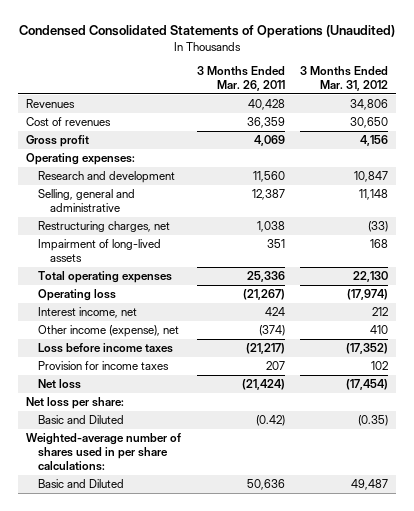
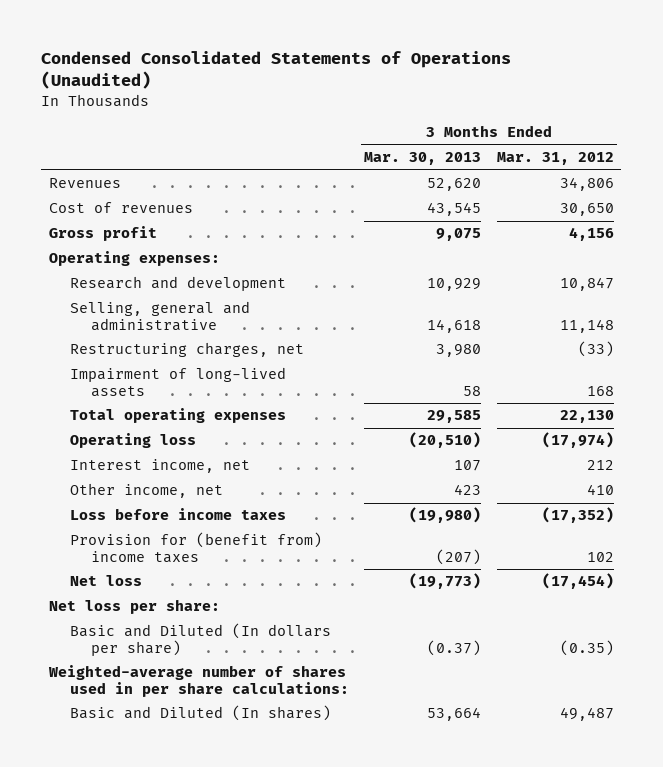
[196,65,285,91] 3 Months Ended Mar. 26, 2011 -> none
none -> [364,152,482,166] Mar. 30, 2013
[37,324,179,337] Other income (expense), net -> [70,483,224,499] Other income, net
[37,360,169,370] Provision for income taxes -> [70,532,323,564] Provision for (benefit from) income taxes
[37,414,124,424] Basic and Diluted -> [70,623,332,657] Basic and Diluted (In dollars per share)
[37,478,124,488] Basic and Diluted -> [70,705,332,722] Basic and Diluted (In shares)

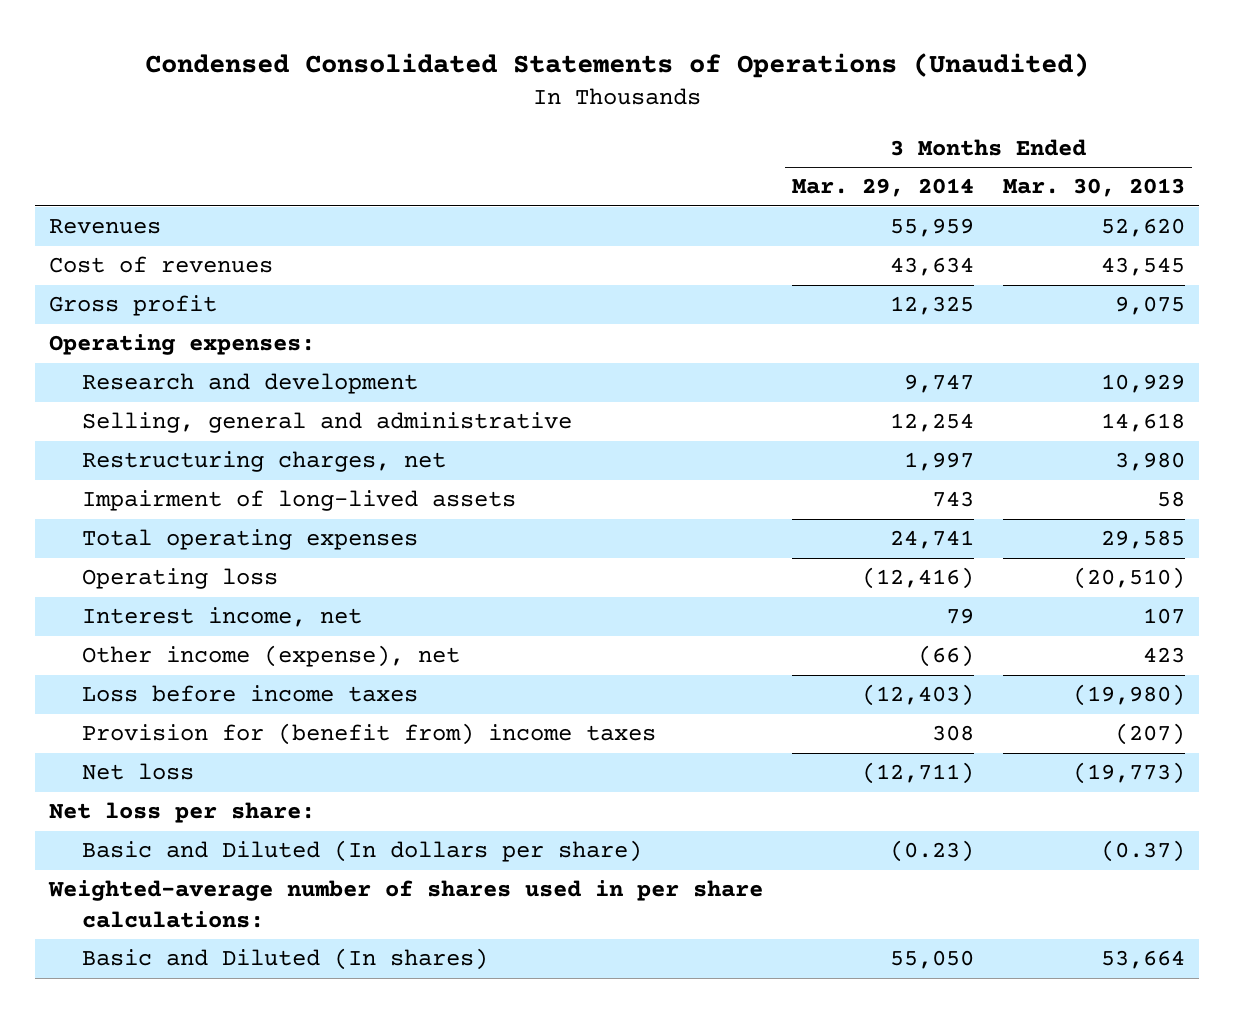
[496,152,614,166] Mar. 31, 2012 -> none
none -> [792,178,975,198] Mar. 29, 2014
[70,483,224,499] Other income, net -> [81,645,460,668] Other income (expense), net

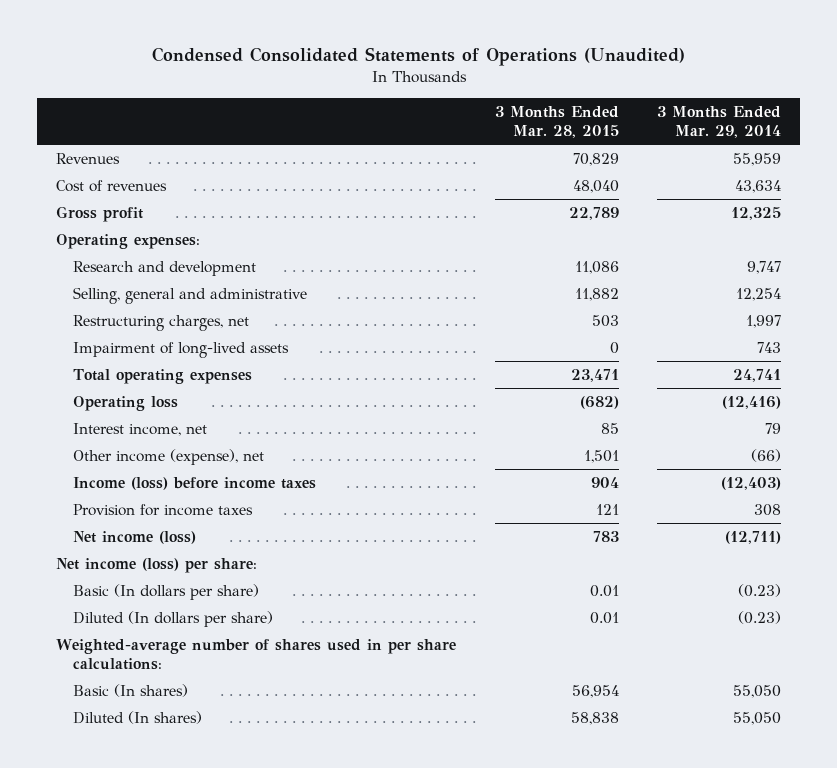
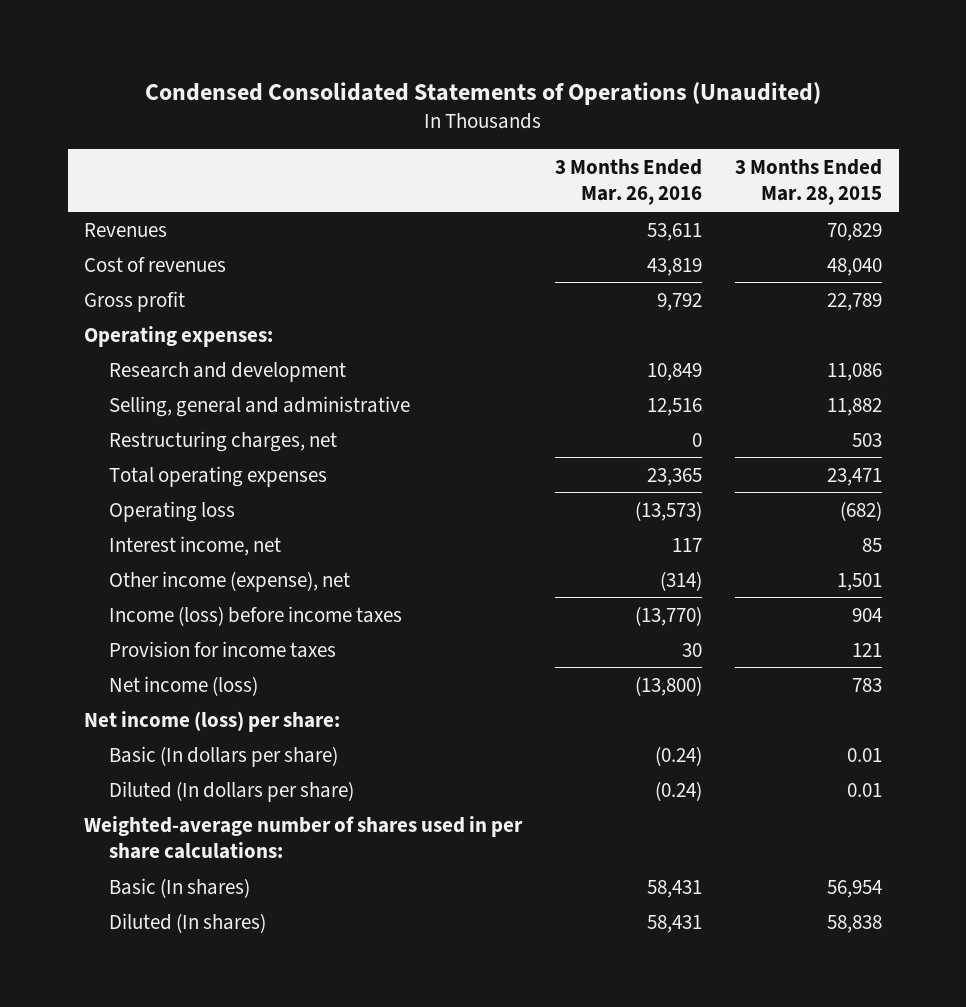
[657,105,782,138] 3 Months Ended Mar. 29, 2014 -> none
none -> [555,159,703,206] 3 Months Ended Mar. 26, 2016
[72,341,289,358] Impairment of long-lived assets -> none

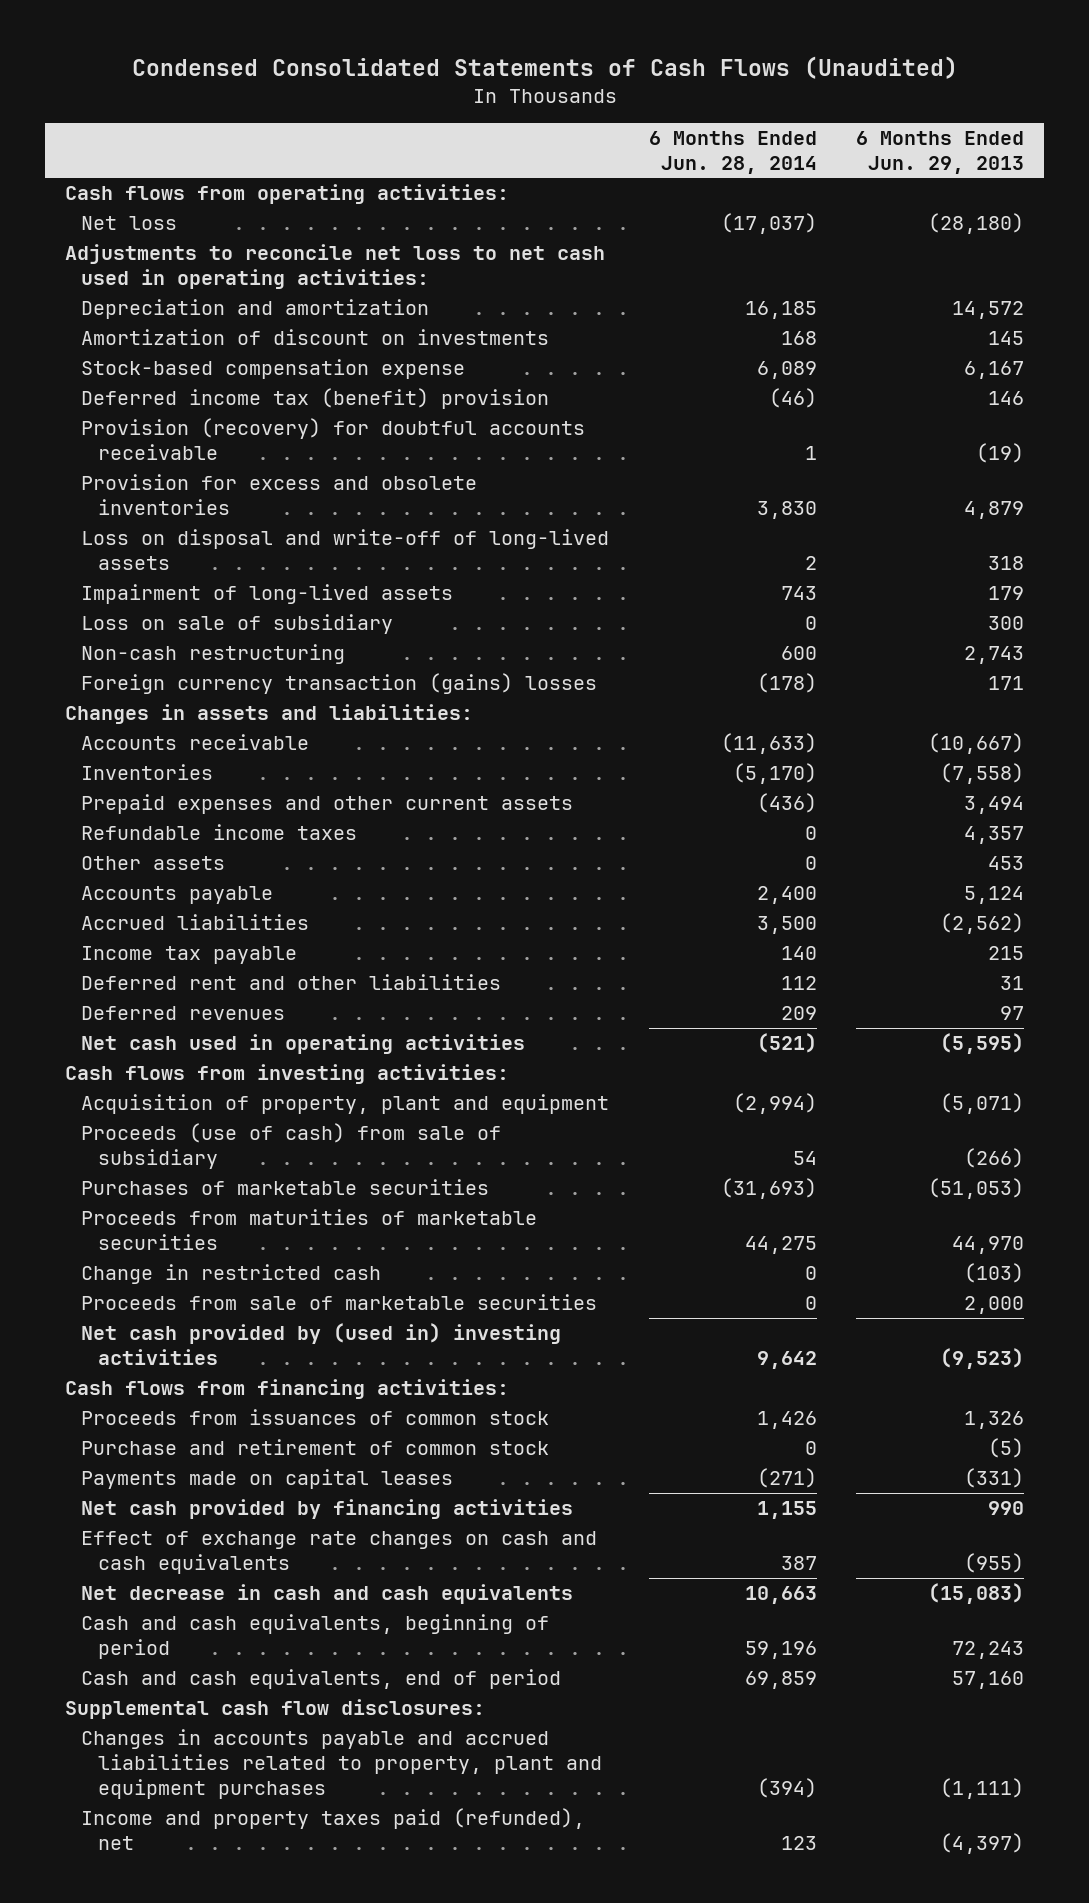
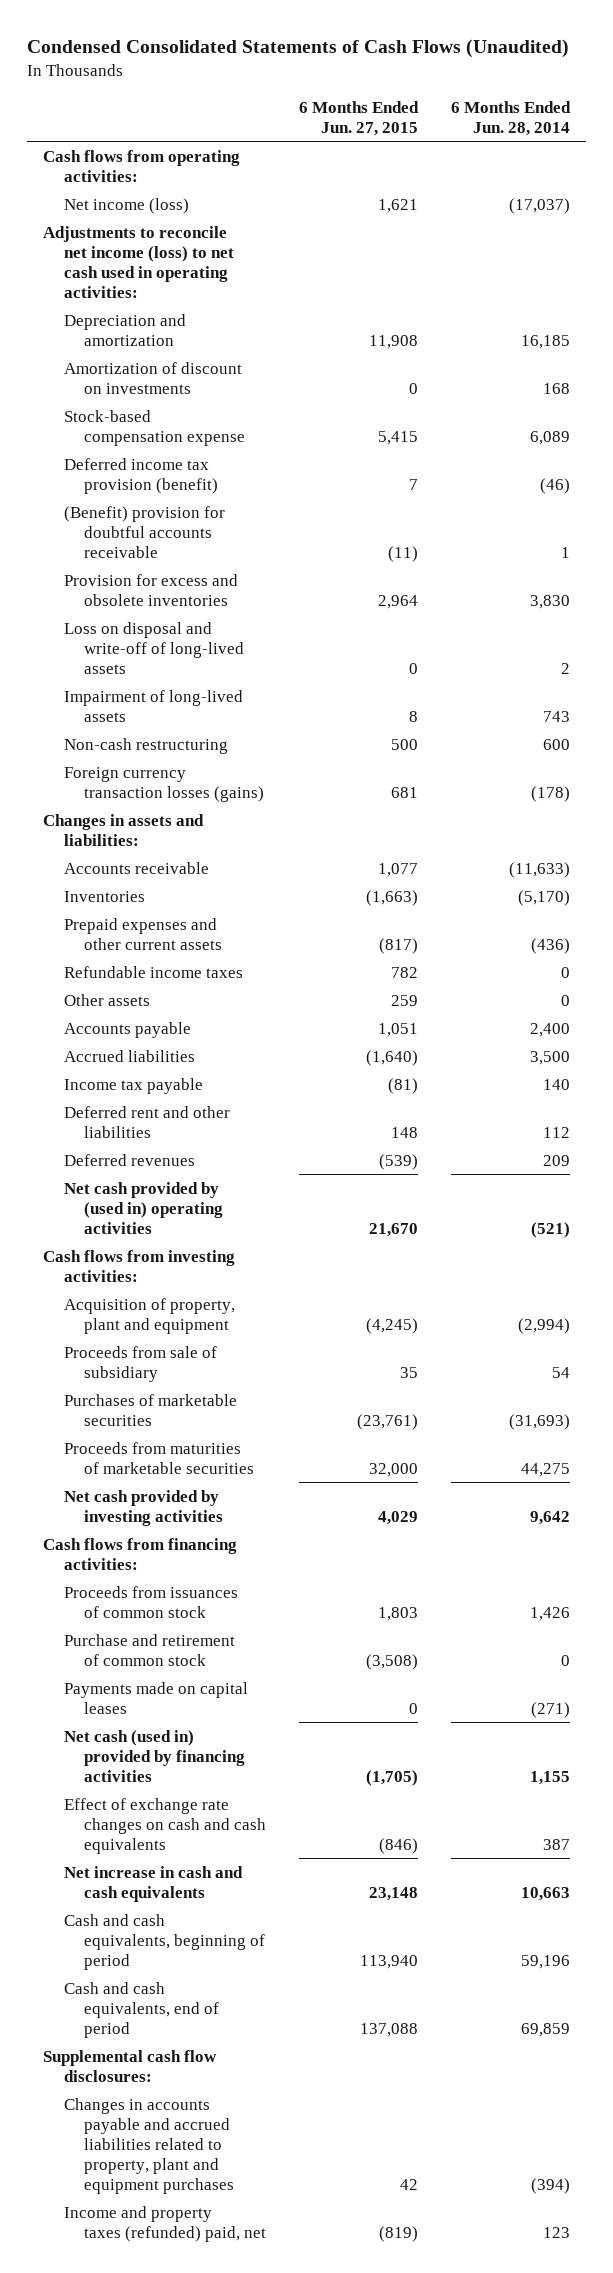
[856,130,1025,174] 6 Months Ended Jun. 29, 2013 -> none
none -> [299,100,420,136] 6 Months Ended Jun. 27, 2015
[81,216,178,231] Net loss -> [63,197,189,214] Net income (loss)
[64,244,605,290] Adjustments to reconcile net loss to net cash used in operating activities: -> [42,225,234,298] Adjustments to reconcile net income (loss) to net cash used in operating activities:
[81,388,550,410] Deferred income tax (benefit) provision -> [63,457,219,494] Deferred income tax provision (benefit)
[81,418,586,461] Provision (recovery) for doubtful accounts receivable -> [63,505,225,558] (Benefit) provision for doubtful accounts receivable
[81,614,394,635] Loss on sale of subsidiary -> none
[81,673,598,695] Foreign currency transaction (gains) losses -> [63,766,265,802] Foreign currency transaction losses (gains)
[81,1034,526,1055] Net cash used in operating activities -> [63,1181,224,1234] Net cash provided by (used in) operating activities
[81,1123,502,1170] Proceeds (use of cash) from sale of subsidiary -> [63,1345,217,1382] Proceeds from sale of subsidiary
[81,1264,382,1285] Change in restricted cash -> none
[81,1294,598,1311] Proceeds from sale of marketable securities -> none
[81,1323,562,1366] Net cash provided by (used in) investing activities -> [63,1489,224,1526] Net cash provided by investing activities
[81,1499,574,1520] Net cash provided by financing activities -> [63,1729,246,1782] Net cash (used in) provided by financing activities
[81,1584,574,1605] Net decrease in cash and cash equivalents -> [63,1865,243,1902] Net increase in cash and cash equivalents
[81,1808,586,1851] Income and property taxes paid (refunded), net -> [63,2205,267,2242] Income and property taxes (refunded) paid, net

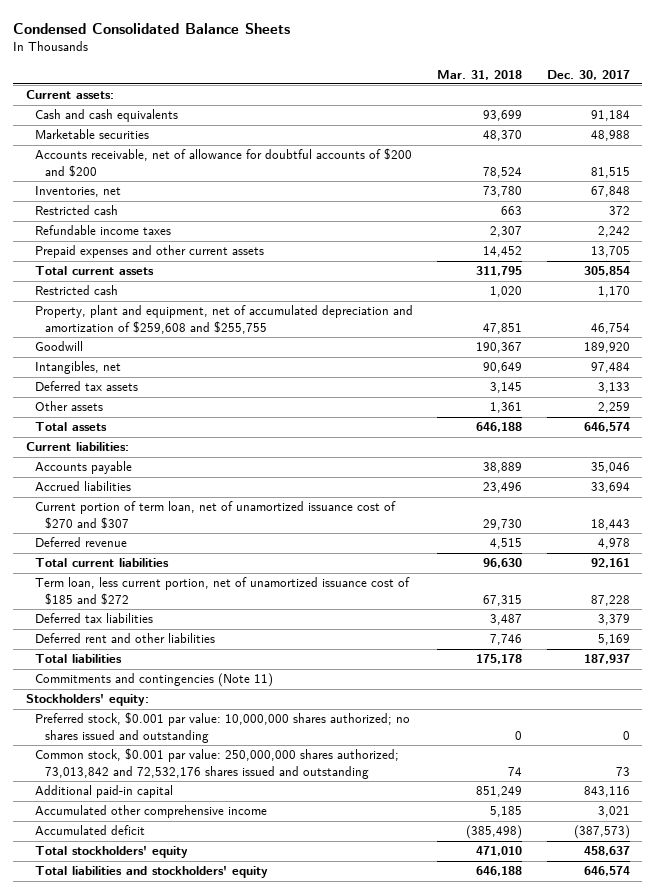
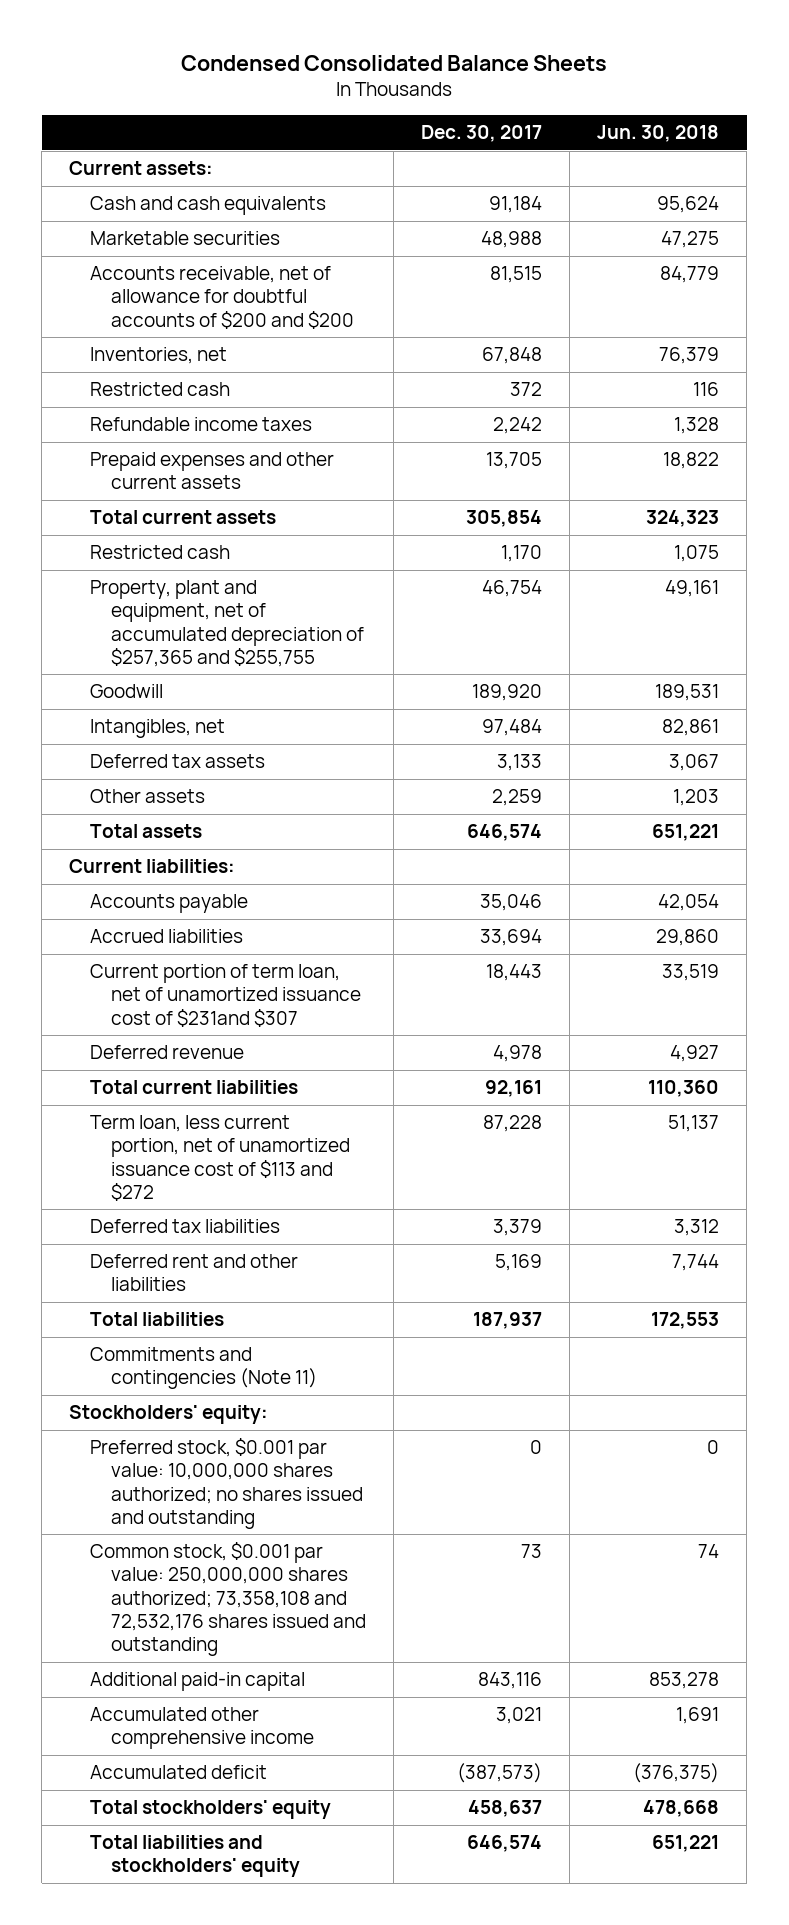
[437,69,523,80] Mar. 31, 2018 -> none
none -> [597,125,720,143] Jun. 30, 2018
[35,305,414,334] Property, plant and equipment, net of accumulated depreciation and amortization of $259,608 and $255,755 -> [90,580,364,667] Property, plant and equipment, net of accumulated depreciation of $257,365 and $255,755
[35,501,397,529] Current portion of term loan, net of unamortized issuance cost of $270 and $307 -> [90,964,361,1027] Current portion of term loan, net of unamortized issuance cost of $231and $307
[35,577,411,605] Term loan, less current portion, net of unamortized issuance cost of $185 and $272 -> [90,1115,350,1201] Term loan, less current portion, net of unamortized issuance cost of $113 and $272
[35,748,400,779] Common stock, $0.001 par value: 250,000,000 shares authorized; 73,013,842 and 72,532,176 shares issued and outstanding -> [90,1542,366,1657] Common stock, $0.001 par value: 250,000,000 shares authorized; 73,358,108 and 72,532,176 shares issued and outstanding

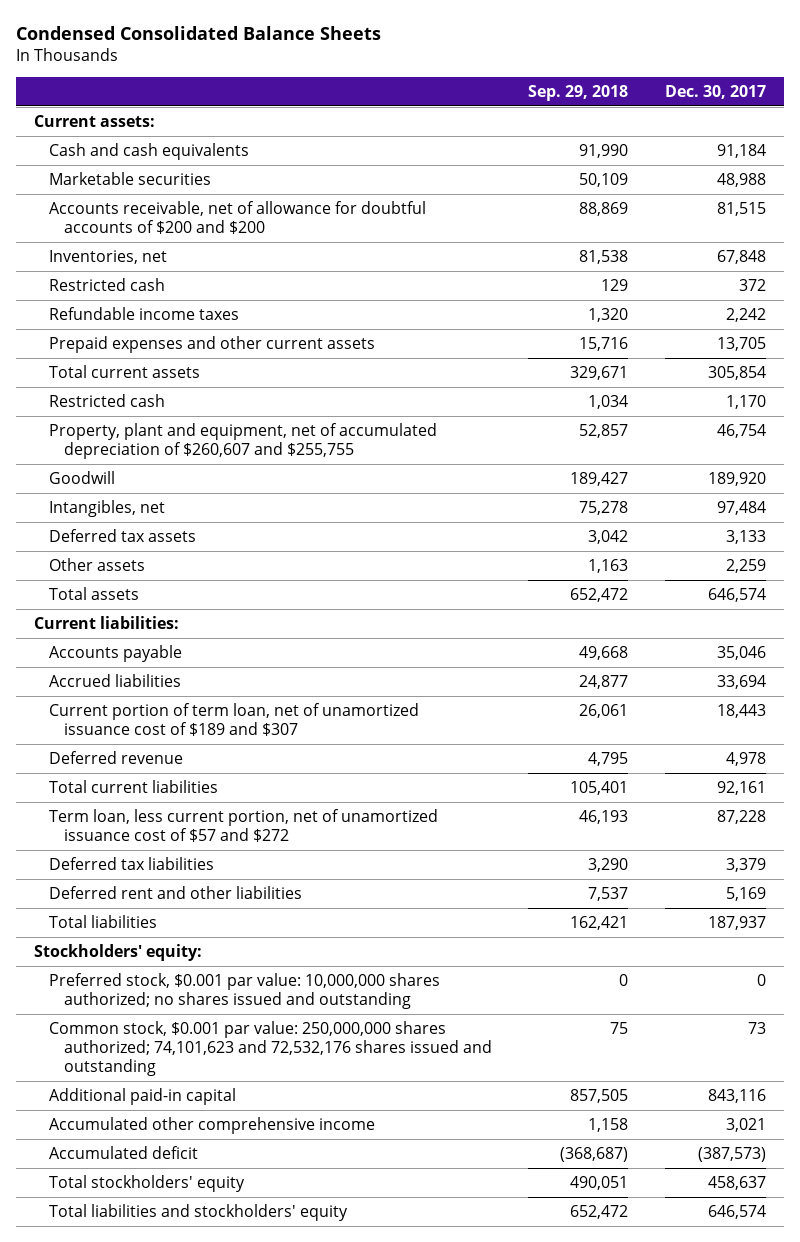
[597,125,720,143] Jun. 30, 2018 -> none
none -> [528,84,629,101] Sep. 29, 2018
[90,580,364,667] Property, plant and equipment, net of accumulated depreciation of $257,365 and $255,755 -> [48,422,437,459] Property, plant and equipment, net of accumulated depreciation of $260,607 and $255,755
[90,964,361,1027] Current portion of term loan, net of unamortized issuance cost of $231and $307 -> [48,702,419,736] Current portion of term loan, net of unamortized issuance cost of $189 and $307
[90,1115,350,1201] Term loan, less current portion, net of unamortized issuance cost of $113 and $272 -> [48,808,438,842] Term loan, less current portion, net of unamortized issuance cost of $57 and $272
[90,1347,317,1390] Commitments and contingencies (Note 11) -> none
[90,1542,366,1657] Common stock, $0.001 par value: 250,000,000 shares authorized; 73,358,108 and 72,532,176 shares issued and outstanding -> [48,1020,492,1077] Common stock, $0.001 par value: 250,000,000 shares authorized; 74,101,623 and 72,532,176 shares issued and outstanding

